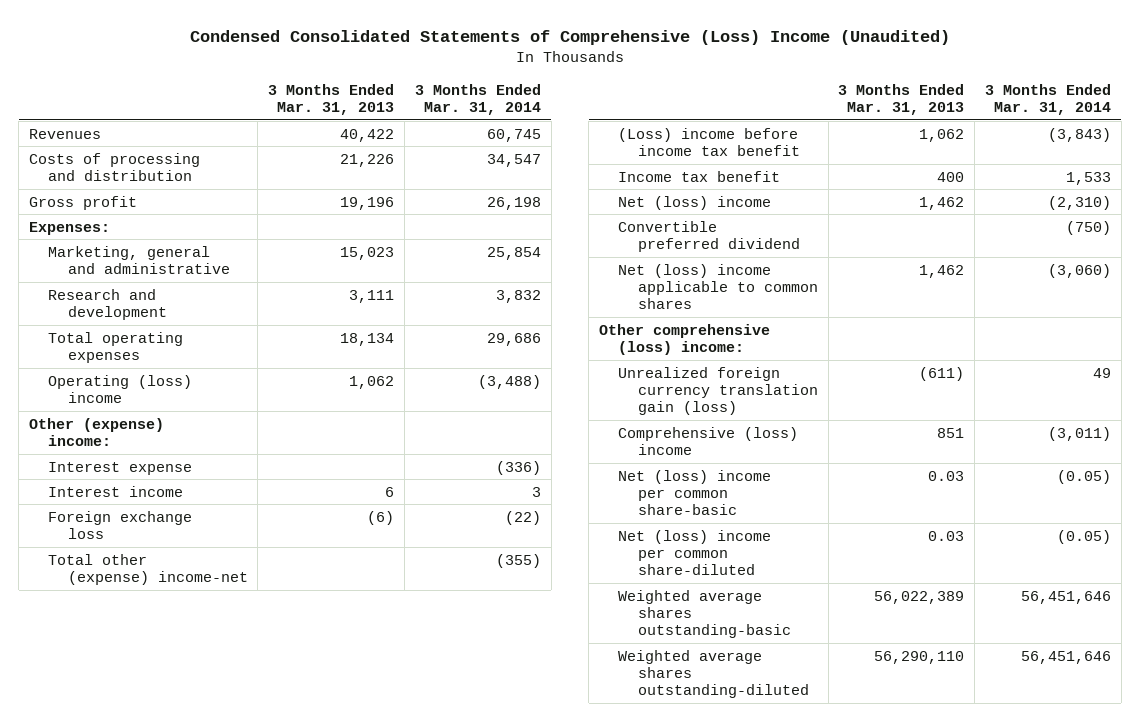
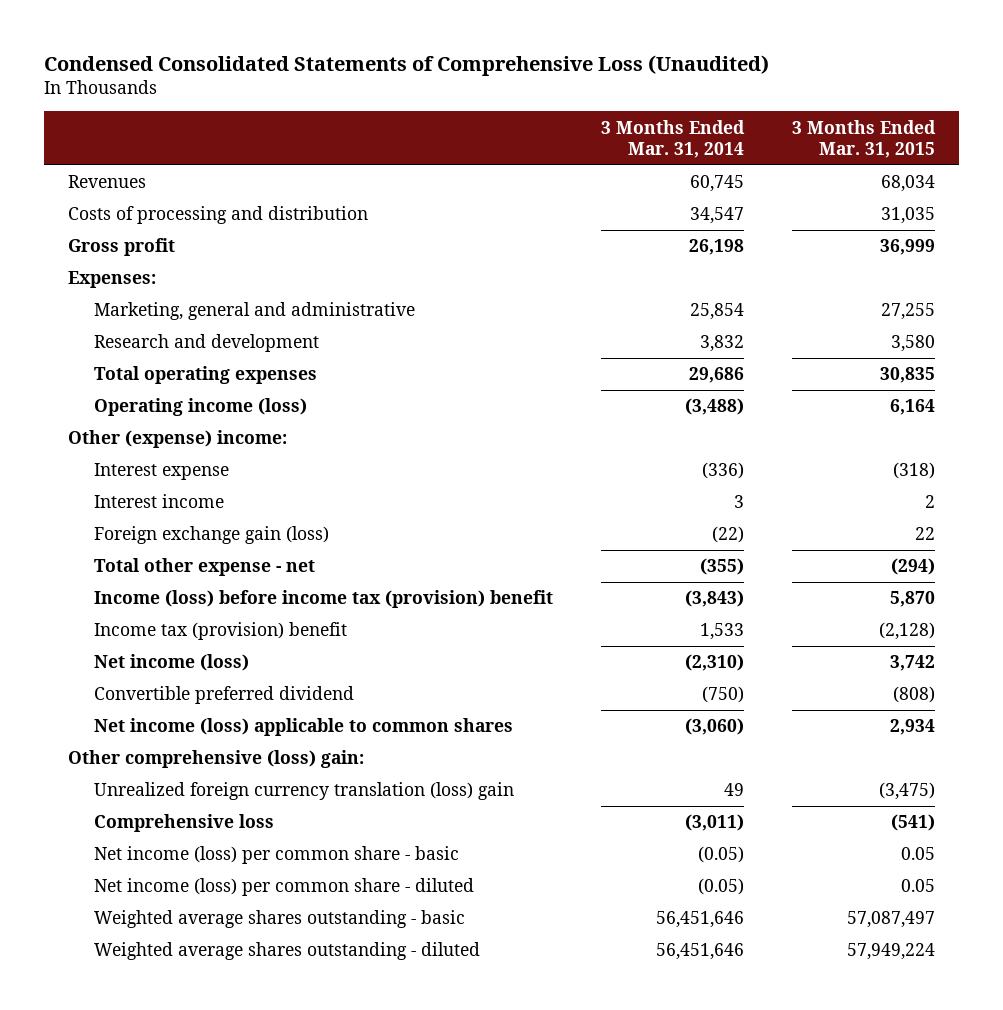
[189,29,950,45] Condensed Consolidated Statements of Comprehensive (Loss) Income (Unaudited) -> [43,54,769,76] Condensed Consolidated Statements of Comprehensive Loss (Unaudited)
[268,83,395,116] 3 Months Ended Mar. 31, 2013 -> none
none -> [792,119,937,158] 3 Months Ended Mar. 31, 2015
[48,374,193,403] Operating (loss) income -> [93,398,307,417] Operating income (loss)
[48,510,193,539] Foreign exchange loss -> [93,526,329,545] Foreign exchange gain (loss)
[48,553,248,585] Total other (expense) income-net -> [93,558,315,577] Total other expense - net
[618,127,800,156] (Loss) income before income tax benefit -> [93,590,553,609] Income (loss) before income tax (provision) benefit
[618,170,781,182] Income tax benefit -> [93,622,347,641] Income tax (provision) benefit
[618,195,772,210] Net (loss) income -> [93,654,249,672] Net income (loss)
[618,263,818,310] Net (loss) income applicable to common shares -> [93,718,513,737] Net income (loss) applicable to common shares
[599,323,771,355] Other comprehensive (loss) income: -> [67,750,364,769] Other comprehensive (loss) gain:
[618,366,818,416] Unrealized foreign currency translation gain (loss) -> [93,782,514,801] Unrealized foreign currency translation (loss) gain
[618,426,799,455] Comprehensive (loss) income -> [93,814,274,833] Comprehensive loss
[618,469,772,516] Net (loss) income per common share-basic -> [93,846,459,865] Net income (loss) per common share - basic
[618,529,772,576] Net (loss) income per common share-diluted -> [93,878,474,897] Net income (loss) per common share - diluted
[618,589,791,639] Weighted average shares outstanding-basic -> [93,910,465,929] Weighted average shares outstanding - basic
[618,649,809,699] Weighted average shares outstanding-diluted -> [93,942,480,961] Weighted average shares outstanding - diluted

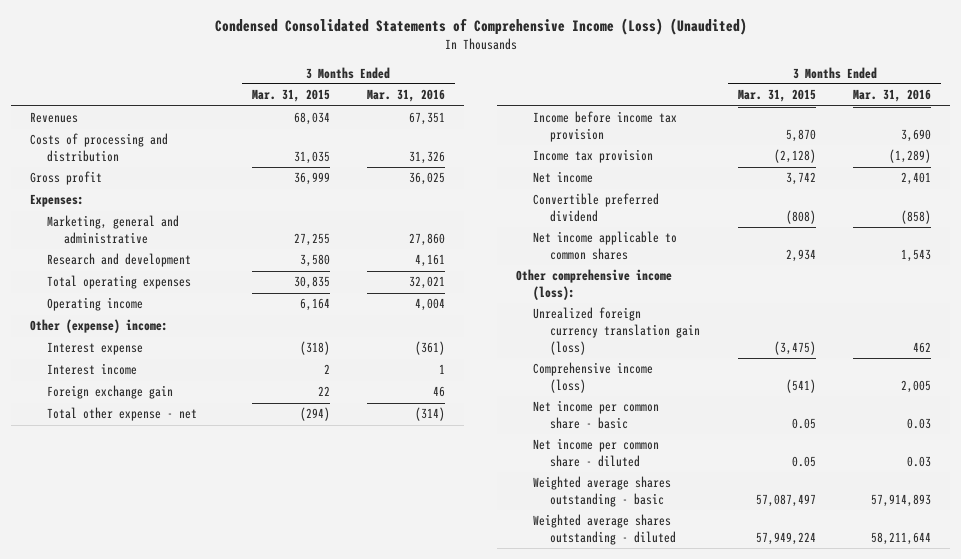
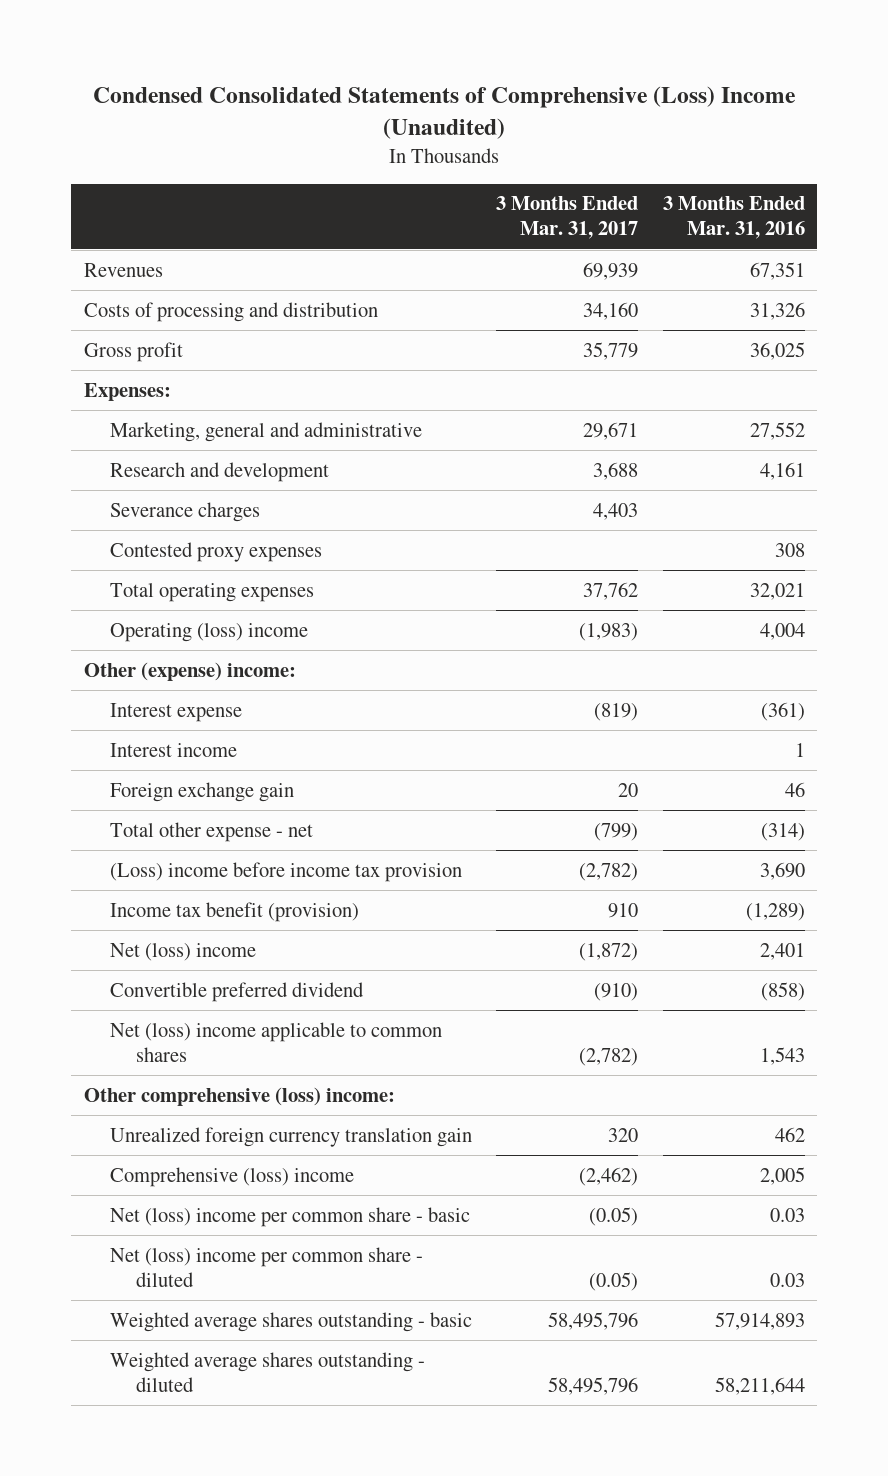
[214,18,747,36] Condensed Consolidated Statements of Comprehensive Income (Loss) (Unaudited) -> [93,86,797,140] Condensed Consolidated Statements of Comprehensive (Loss) Income (Unaudited)
[251,89,330,103] Mar. 31, 2015 -> none
none -> [496,196,639,240] 3 Months Ended Mar. 31, 2017
[409,233,446,247] 27,860 -> [749,421,805,440] 27,552
none -> [109,501,260,522] Severance charges
none -> [109,541,322,562] Contested proxy expenses
[46,297,143,312] Operating income -> [109,622,308,642] Operating (loss) income
[532,111,677,143] Income before income tax provision -> [109,861,462,882] (Loss) income before income tax provision
[532,149,653,164] Income tax provision -> [109,901,359,922] Income tax benefit (provision)
[532,171,593,184] Net income -> [109,942,256,961] Net (loss) income
[532,231,677,261] Net income applicable to common shares -> [109,1021,442,1062] Net (loss) income applicable to common shares
[516,269,673,301] Other comprehensive income (loss): -> [83,1086,395,1106] Other comprehensive (loss) income:
[532,307,700,355] Unrealized foreign currency translation gain (loss) -> [109,1126,472,1147] Unrealized foreign currency translation gain
[532,362,653,394] Comprehensive income (loss) -> [109,1166,354,1187] Comprehensive (loss) income
[532,400,659,430] Net income per common share - basic -> [109,1206,470,1227] Net (loss) income per common share - basic
[532,438,659,468] Net income per common share - diluted -> [109,1246,423,1287] Net (loss) income per common share - diluted

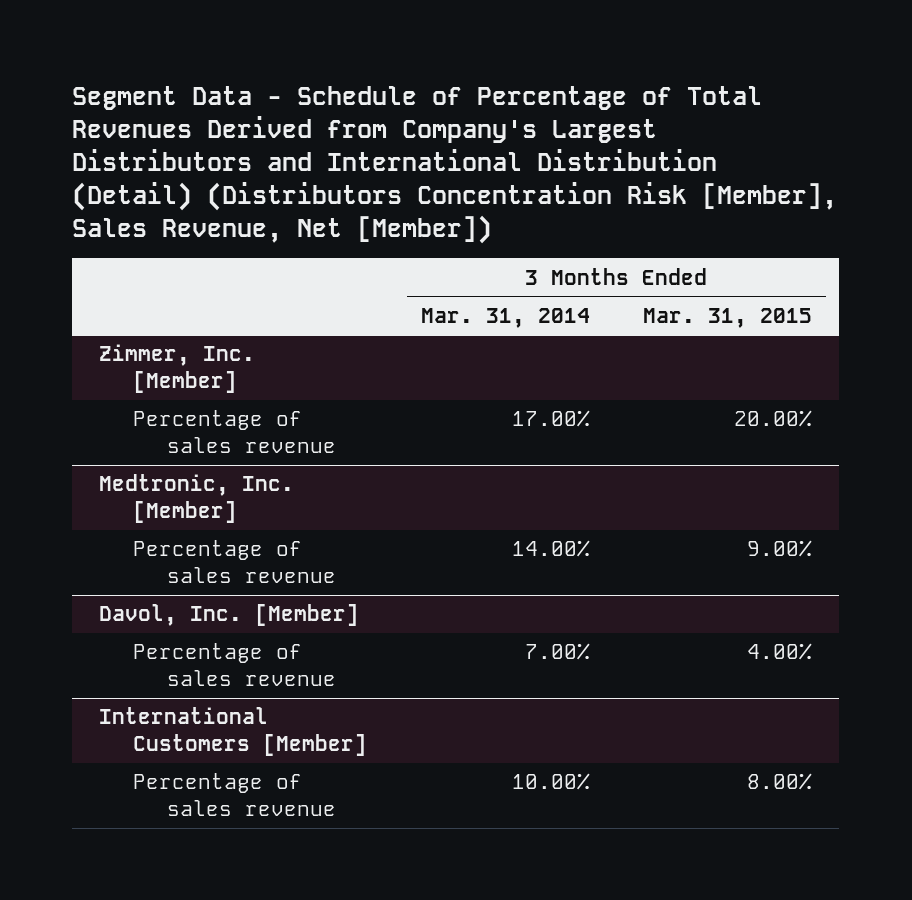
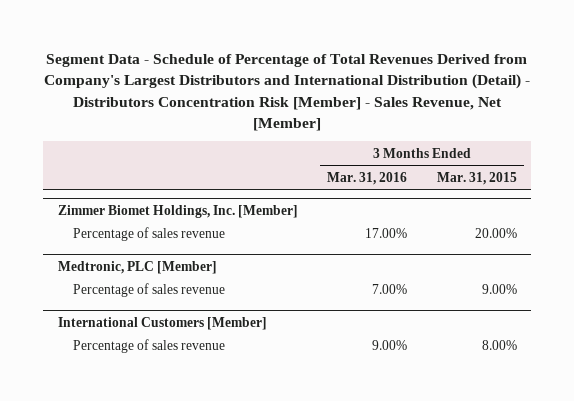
[72,86,838,245] Segment Data - Schedule of Percentage of Total Revenues Derived from Company's Largest Distributors and International Distribution (Detail) (Distributors Concentration Risk [Member], Sales Revenue, Net [Member]) -> [44,54,531,131] Segment Data - Schedule of Percentage of Total Revenues Derived from Company's Largest Distributors and International Distribution (Detail) - Distributors Concentration Risk [Member] - Sales Revenue, Net [Member]
[420,307,590,328] Mar. 31, 2014 -> none
none -> [327,171,408,185] Mar. 31, 2016
[99,344,256,394] Zimmer, Inc. [Member] -> [57,204,298,218] Zimmer Biomet Holdings, Inc. [Member]
[99,474,295,524] Medtronic, Inc. [Member] -> [57,260,217,274] Medtronic, PLC [Member]
[99,604,360,627] Davol, Inc. [Member] -> none
[132,643,336,687] Percentage of sales revenue -> none

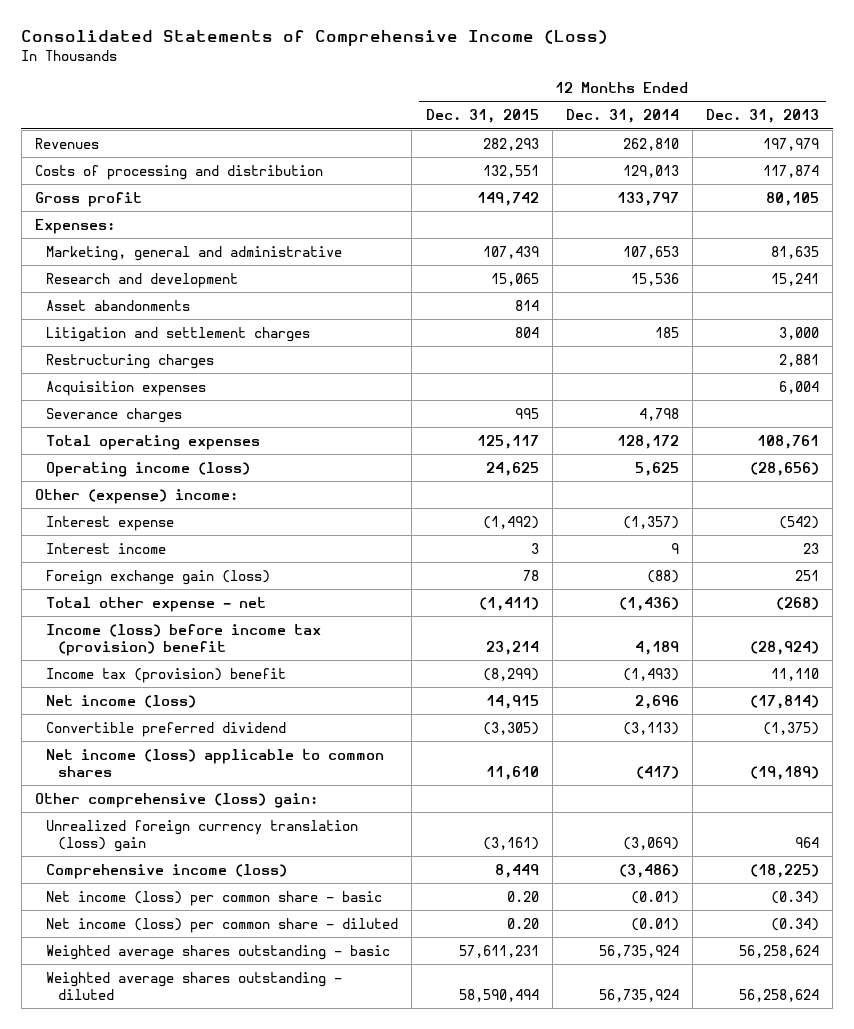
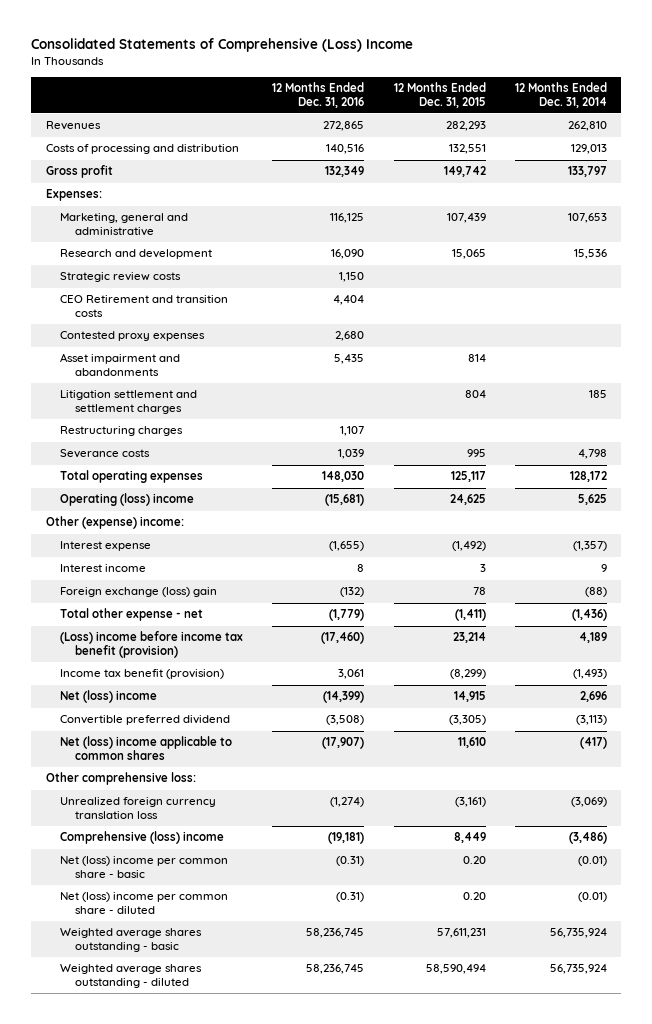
[21,30,609,47] Consolidated Statements of Comprehensive Income (Loss) -> [31,38,414,53] Consolidated Statements of Comprehensive (Loss) Income
[706,109,820,124] Dec. 31, 2013 -> none
none -> [272,82,365,108] 12 Months Ended Dec. 31, 2016
none -> [60,272,182,283] Strategic review costs
none -> [60,295,229,317] CEO Retirement and transition costs
none -> [60,331,206,342] Contested proxy expenses
[46,299,191,311] Asset abandonments -> [60,353,181,376] Asset impairment and abandonments
[46,326,311,342] Litigation and settlement charges -> [60,390,198,414] Litigation settlement and settlement charges
[46,380,207,396] Acquisition expenses -> none
[46,407,183,423] Severance charges -> [60,449,151,459] Severance costs
[46,461,251,477] Operating income (loss) -> [60,493,195,507] Operating (loss) income
[46,569,271,585] Foreign exchange gain (loss) -> [60,587,218,598] Foreign exchange (loss) gain
[46,623,322,656] Income (loss) before income tax (provision) benefit -> [60,631,244,658] (Loss) income before income tax benefit (provision)
[46,667,287,683] Income tax (provision) benefit -> [60,669,225,680] Income tax benefit (provision)
[46,694,197,708] Net income (loss) -> [60,690,158,704] Net (loss) income
[46,748,385,777] Net income (loss) applicable to common shares -> [60,736,233,760] Net (loss) income applicable to common shares
[34,792,318,808] Other comprehensive (loss) gain: -> [45,772,196,786] Other comprehensive loss:
[46,819,359,852] Unrealized foreign currency translation (loss) gain -> [60,797,217,819] Unrealized foreign currency translation loss
[46,863,288,879] Comprehensive income (loss) -> [60,831,225,845] Comprehensive (loss) income
[46,890,383,906] Net income (loss) per common share - basic -> [60,856,229,878] Net (loss) income per common share - basic
[46,917,399,933] Net income (loss) per common share - diluted -> [60,892,229,914] Net (loss) income per common share - diluted

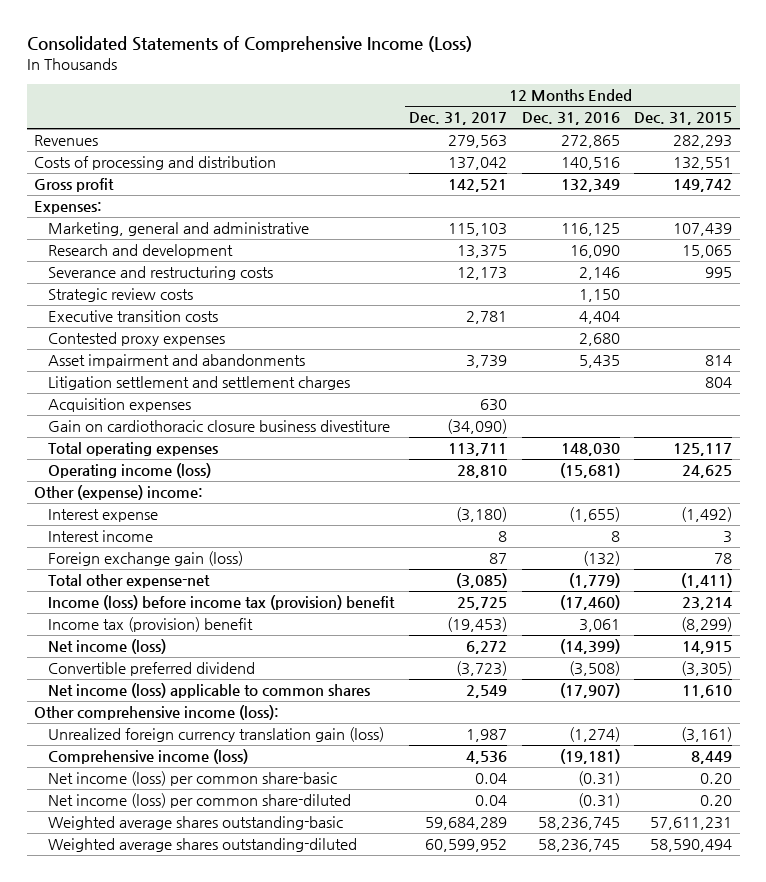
[31,38,414,53] Consolidated Statements of Comprehensive (Loss) Income -> [26,36,472,53] Consolidated Statements of Comprehensive Income (Loss)
[514,82,607,108] 12 Months Ended Dec. 31, 2014 -> none
none -> [408,112,507,126] Dec. 31, 2017
none -> [48,266,274,281] Severance and restructuring costs
[60,295,229,317] CEO Retirement and transition costs -> [48,310,219,323] Executive transition costs
[60,426,184,437] Restructuring charges -> none
[60,449,151,459] Severance costs -> none
none -> [48,398,192,413] Acquisition expenses
none -> [48,420,391,433] Gain on cardiothoracic closure business divestiture
[60,493,195,507] Operating (loss) income -> [48,463,212,479] Operating income (loss)
[60,587,218,598] Foreign exchange (loss) gain -> [48,551,244,567] Foreign exchange gain (loss)
[60,608,204,622] Total other expense - net -> [48,574,211,589] Total other expense-net
[60,631,244,658] (Loss) income before income tax benefit (provision) -> [48,595,396,611] Income (loss) before income tax (provision) benefit
[60,669,225,680] Income tax benefit (provision) -> [48,617,254,633] Income tax (provision) benefit
[60,690,158,704] Net (loss) income -> [48,639,167,655] Net income (loss)
[60,736,233,760] Net (loss) income applicable to common shares -> [48,683,371,699] Net income (loss) applicable to common shares
[45,772,196,786] Other comprehensive loss: -> [33,705,279,721] Other comprehensive income (loss):
[60,797,217,819] Unrealized foreign currency translation loss -> [48,727,385,743] Unrealized foreign currency translation gain (loss)
[60,831,225,845] Comprehensive (loss) income -> [48,749,249,765] Comprehensive income (loss)
[60,856,229,878] Net (loss) income per common share - basic -> [48,771,338,787] Net income (loss) per common share-basic
[60,892,229,914] Net (loss) income per common share - diluted -> [48,793,352,809] Net income (loss) per common share-diluted
[60,928,203,952] Weighted average shares outstanding - basic -> [48,816,344,831] Weighted average shares outstanding-basic
[60,964,203,988] Weighted average shares outstanding - diluted -> [48,838,358,853] Weighted average shares outstanding-diluted

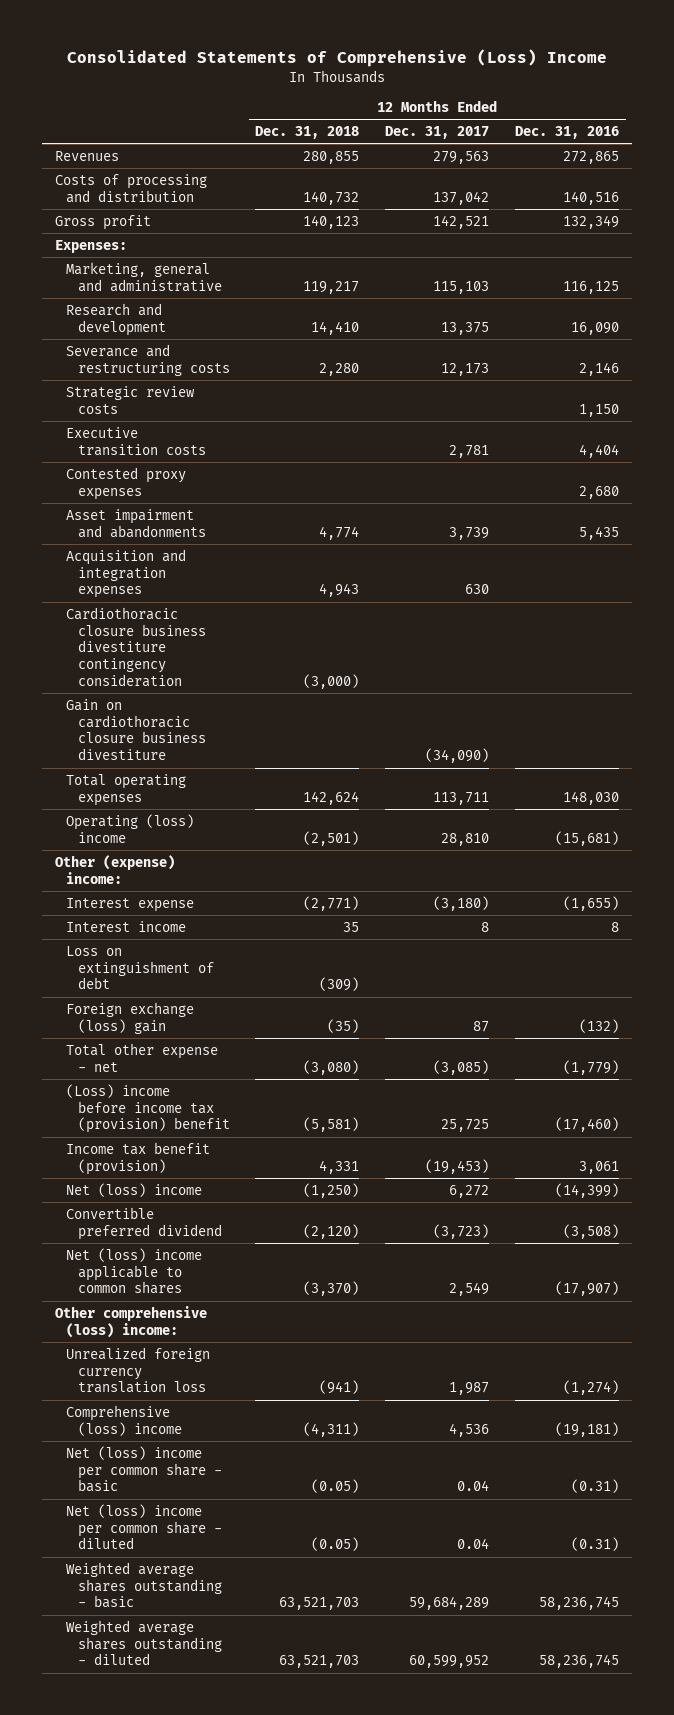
[26,36,472,53] Consolidated Statements of Comprehensive Income (Loss) -> [67,49,608,68] Consolidated Statements of Comprehensive (Loss) Income
[634,112,733,126] Dec. 31, 2015 -> none
none -> [255,126,360,140] Dec. 31, 2018
[48,376,351,391] Litigation settlement and settlement charges -> none
[48,398,192,413] Acquisition expenses -> [66,548,187,599] Acquisition and integration expenses
none -> [66,606,206,688] Cardiothoracic closure business divestiture contingency consideration
[48,463,212,479] Operating income (loss) -> [66,813,195,843] Operating (loss) income
none -> [66,945,214,990] Loss on extinguishment of debt
[48,551,244,567] Foreign exchange gain (loss) -> [66,1001,195,1034] Foreign exchange (loss) gain
[48,574,211,589] Total other expense-net -> [66,1042,219,1072] Total other expense - net
[48,595,396,611] Income (loss) before income tax (provision) benefit -> [66,1083,230,1134] (Loss) income before income tax (provision) benefit
[48,617,254,633] Income tax (provision) benefit -> [66,1141,211,1175] Income tax benefit (provision)
[48,639,167,655] Net income (loss) -> [66,1182,203,1197] Net (loss) income
[48,683,371,699] Net income (loss) applicable to common shares -> [66,1247,203,1295] Net (loss) income applicable to common shares
[33,705,279,721] Other comprehensive income (loss): -> [55,1305,208,1338] Other comprehensive (loss) income:
[48,727,385,743] Unrealized foreign currency translation gain (loss) -> [66,1346,211,1394] Unrealized foreign currency translation loss
[48,749,249,765] Comprehensive income (loss) -> [66,1404,182,1436] Comprehensive (loss) income
[48,771,338,787] Net income (loss) per common share-basic -> [66,1445,222,1493] Net (loss) income per common share - basic
[48,793,352,809] Net income (loss) per common share-diluted -> [66,1503,222,1550] Net (loss) income per common share - diluted
[48,816,344,831] Weighted average shares outstanding-basic -> [66,1561,222,1609] Weighted average shares outstanding - basic
[48,838,358,853] Weighted average shares outstanding-diluted -> [66,1619,222,1666] Weighted average shares outstanding - diluted

